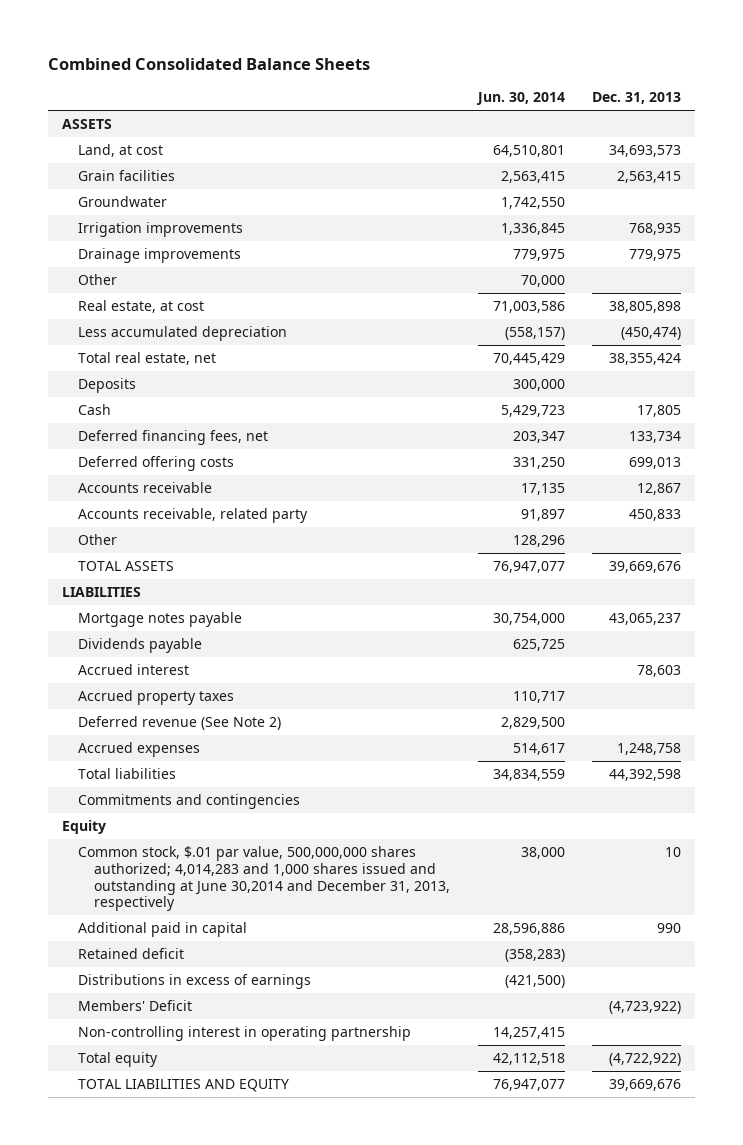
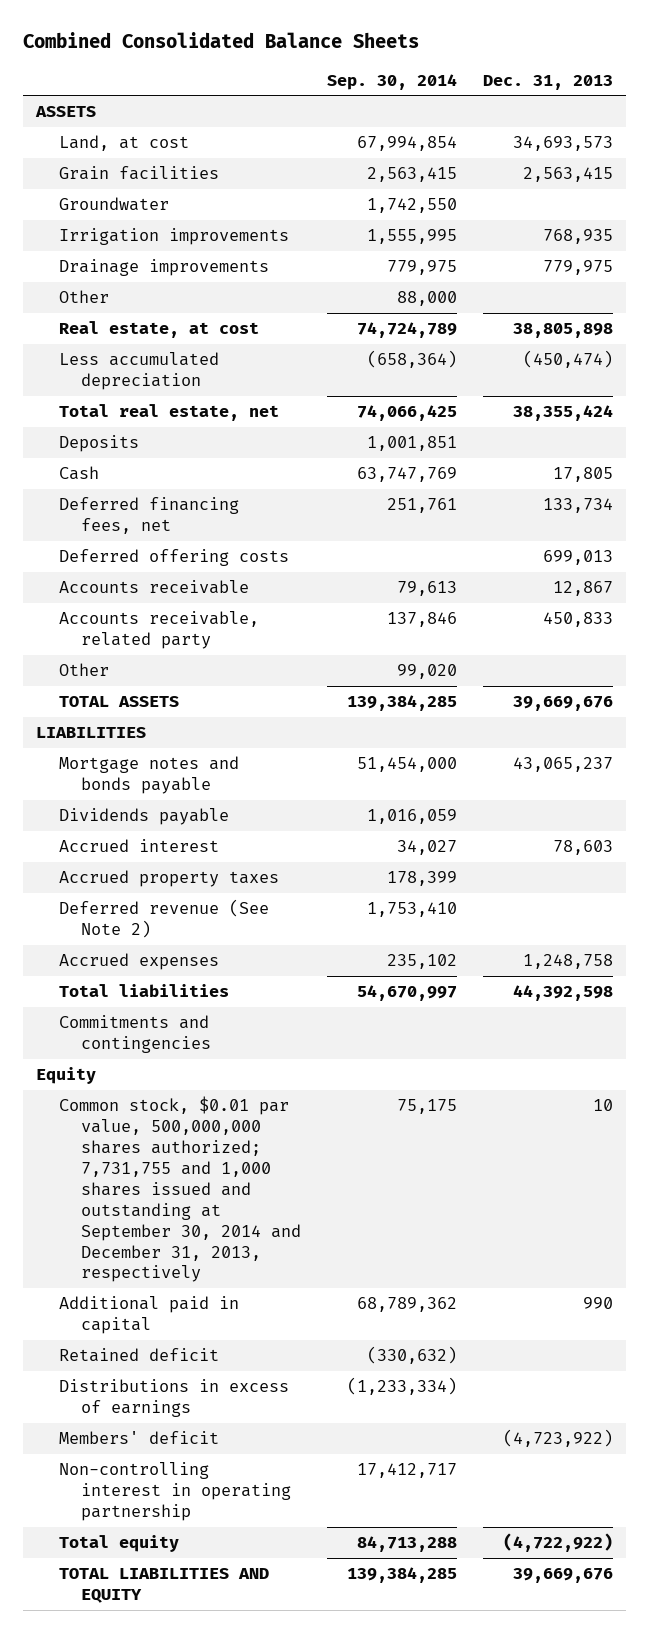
[475,92,565,106] Jun. 30, 2014 -> none
none -> [327,73,458,90] Sep. 30, 2014
[78,612,243,628] Mortgage notes payable -> [58,756,239,794] Mortgage notes and bonds payable
[78,846,451,912] Common stock, $.01 par value, 500,000,000 shares authorized; 4,014,283 and 1,000 shares issued and outstanding at June 30,2014 and December 31, 2013, respectively -> [58,1096,302,1283] Common stock, $0.01 par value, 500,000,000 shares authorized; 7,731,755 and 1,000 shares issued and outstanding at September 30, 2014 and December 31, 2013, respectively
[78,1000,193,1012] Members' Deficit -> [58,1431,219,1445] Members' deficit

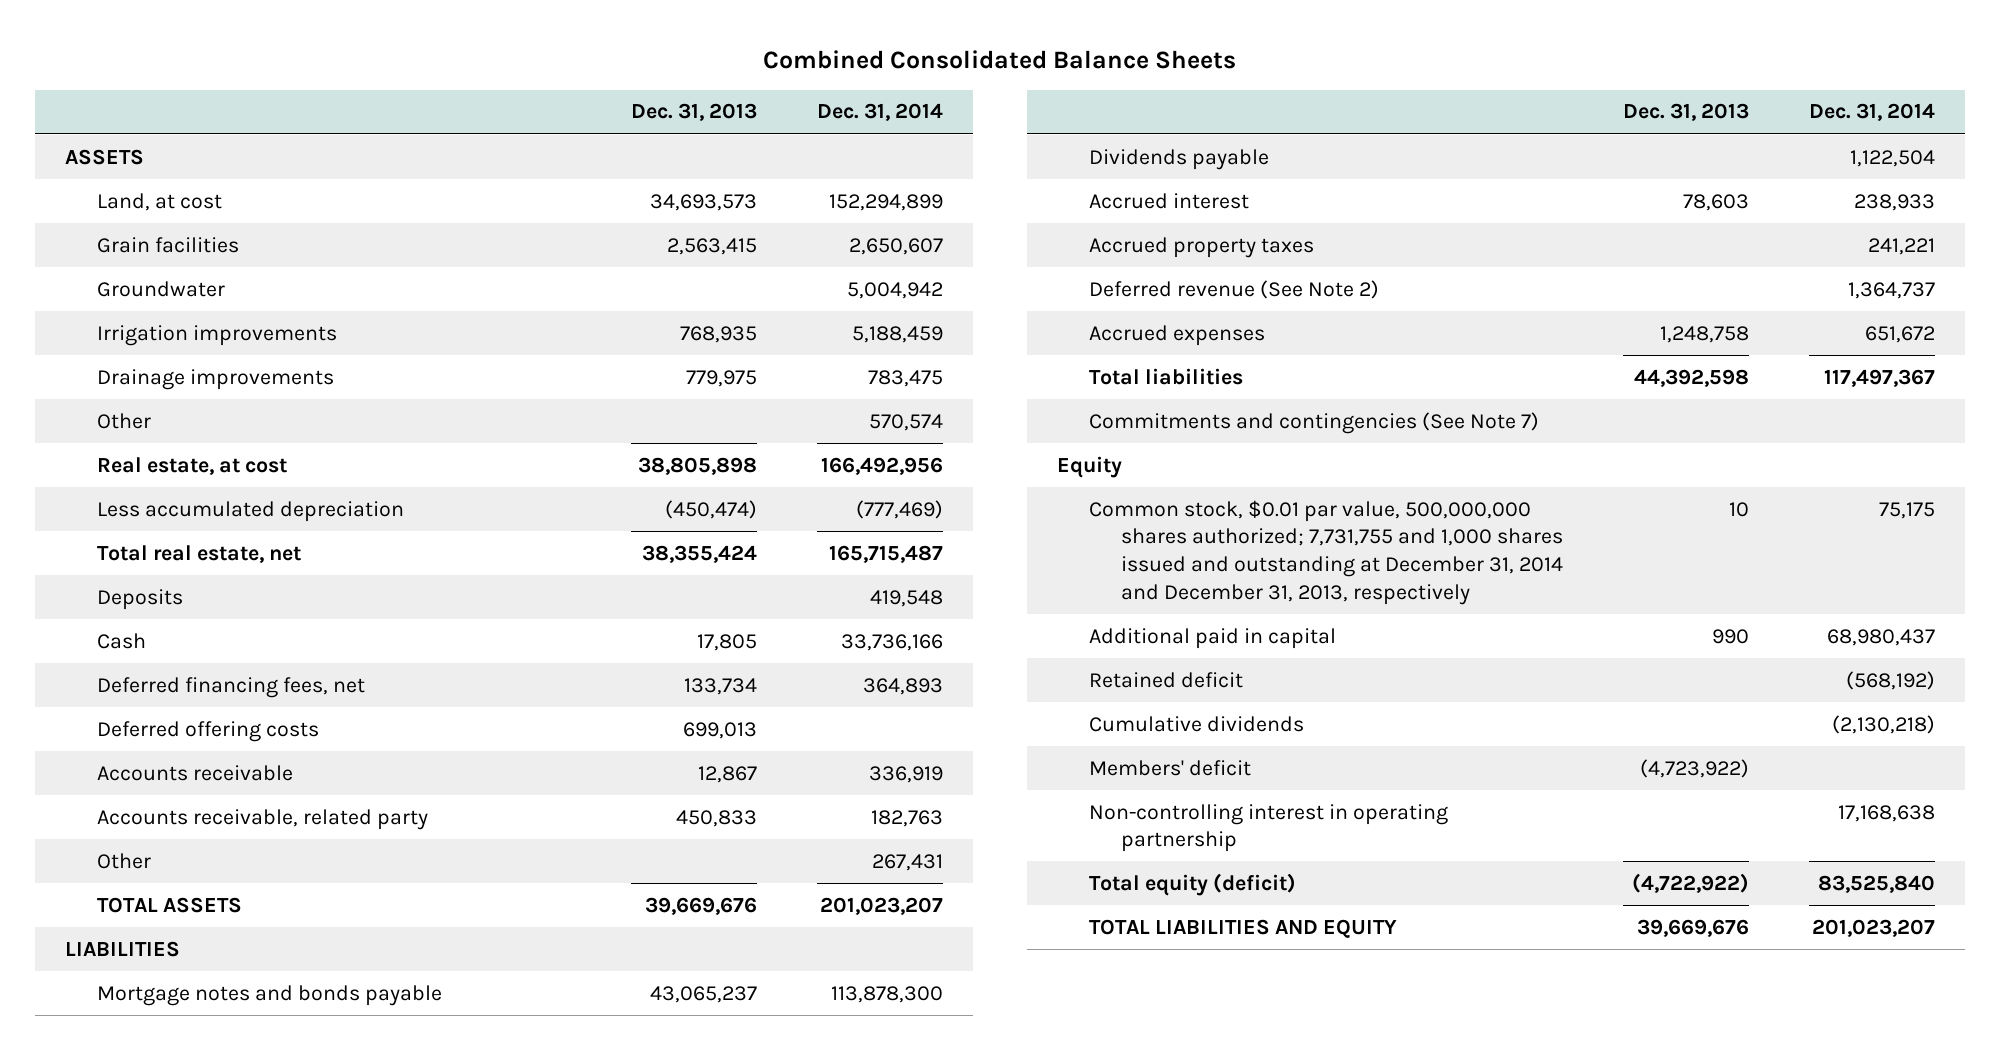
[327,73,458,90] Sep. 30, 2014 -> none
none -> [816,103,943,122] Dec. 31, 2014
[58,1015,212,1053] Commitments and contingencies -> [1088,411,1539,434] Commitments and contingencies (See Note 7)
[58,1096,302,1283] Common stock, $0.01 par value, 500,000,000 shares authorized; 7,731,755 and 1,000 shares issued and outstanding at September 30, 2014 and December 31, 2013, respectively -> [1088,499,1564,605] Common stock, $0.01 par value, 500,000,000 shares authorized; 7,731,755 and 1,000 shares issued and outstanding at December 31, 2014 and December 31, 2013, respectively
[58,1379,289,1417] Distributions in excess of earnings -> none
none -> [1088,715,1304,732] Cumulative dividends
[58,1535,179,1553] Total equity -> [1088,872,1296,896] Total equity (deficit)

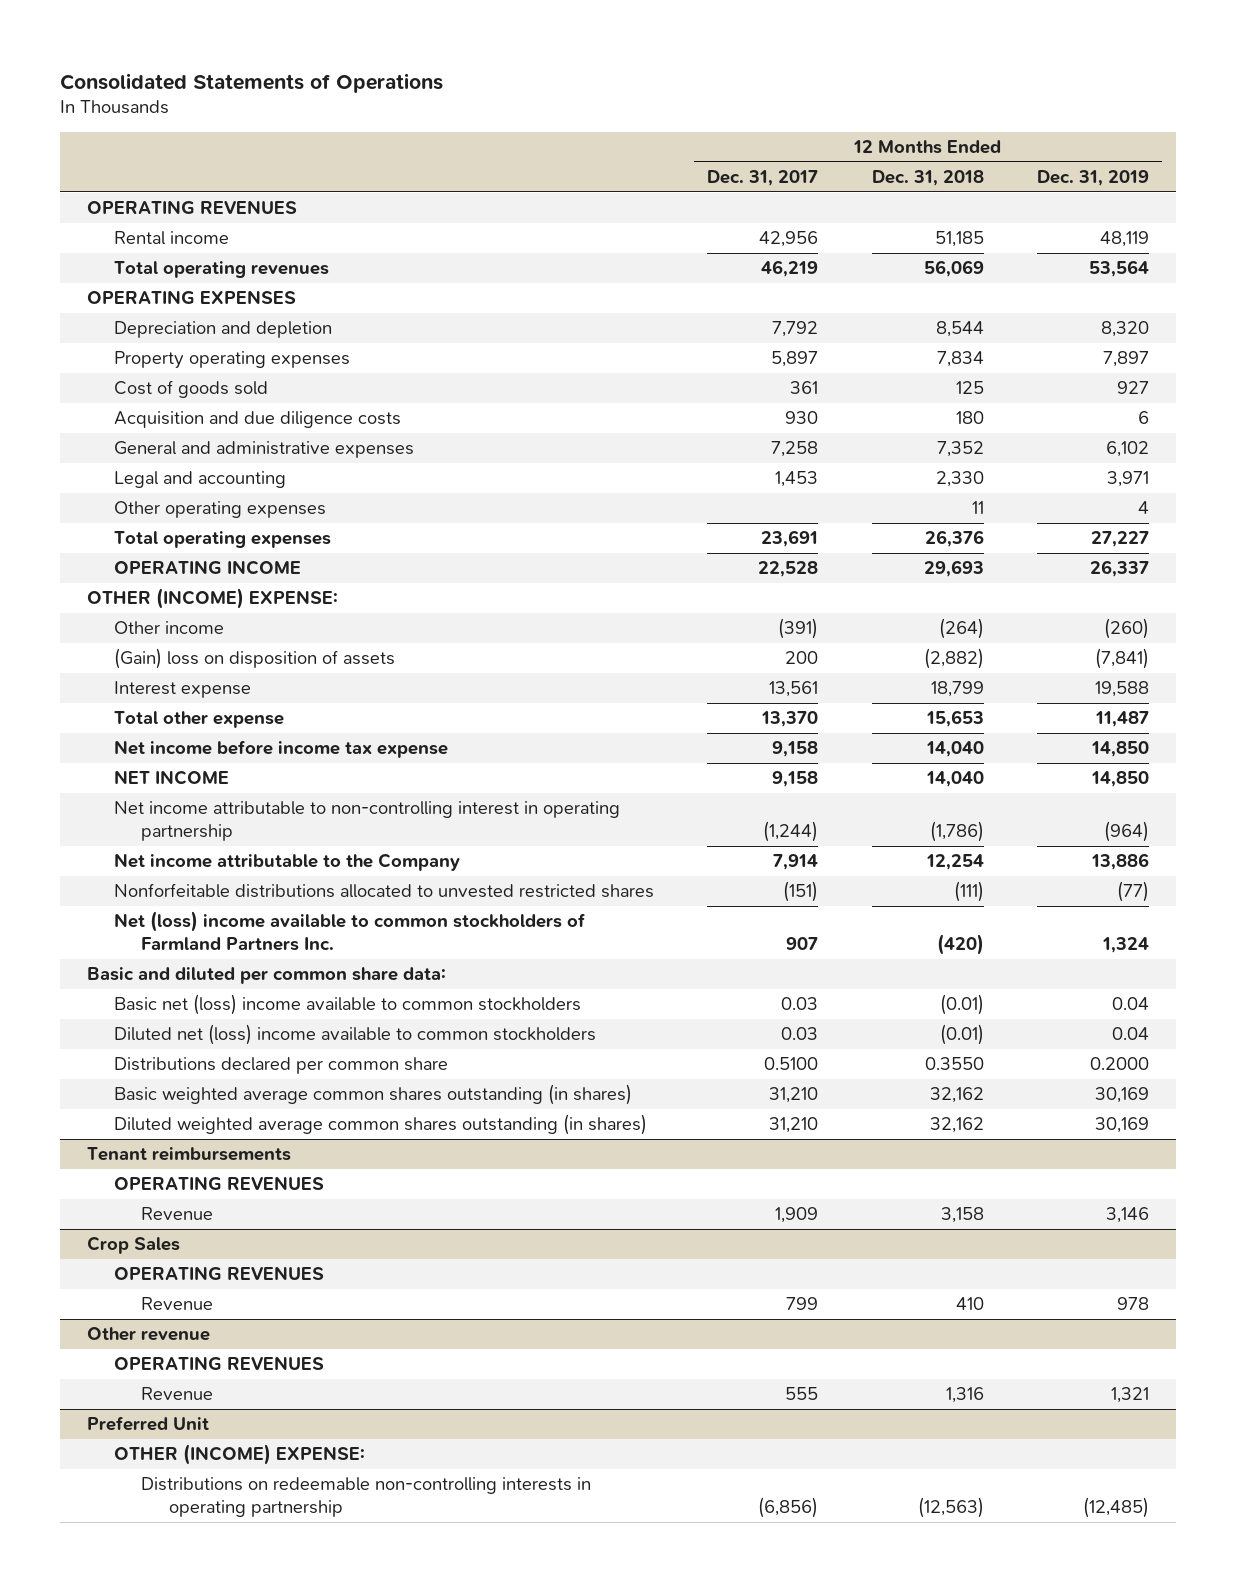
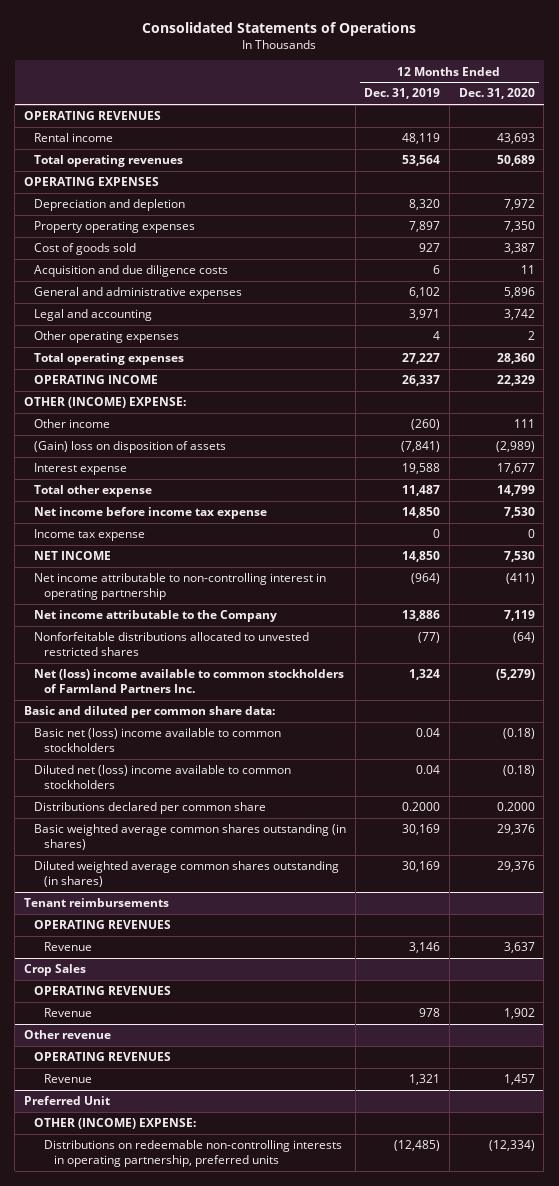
[707,169,819,186] Dec. 31, 2017 -> none
[871,169,984,186] Dec. 31, 2018 -> none
none -> [458,88,535,100] Dec. 31, 2020
none -> [34,529,146,542] Income tax expense
[141,1477,592,1518] Distributions on redeemable non-controlling interests in operating partnership -> [44,1140,343,1168] Distributions on redeemable non-controlling interests in operating partnership, preferred units

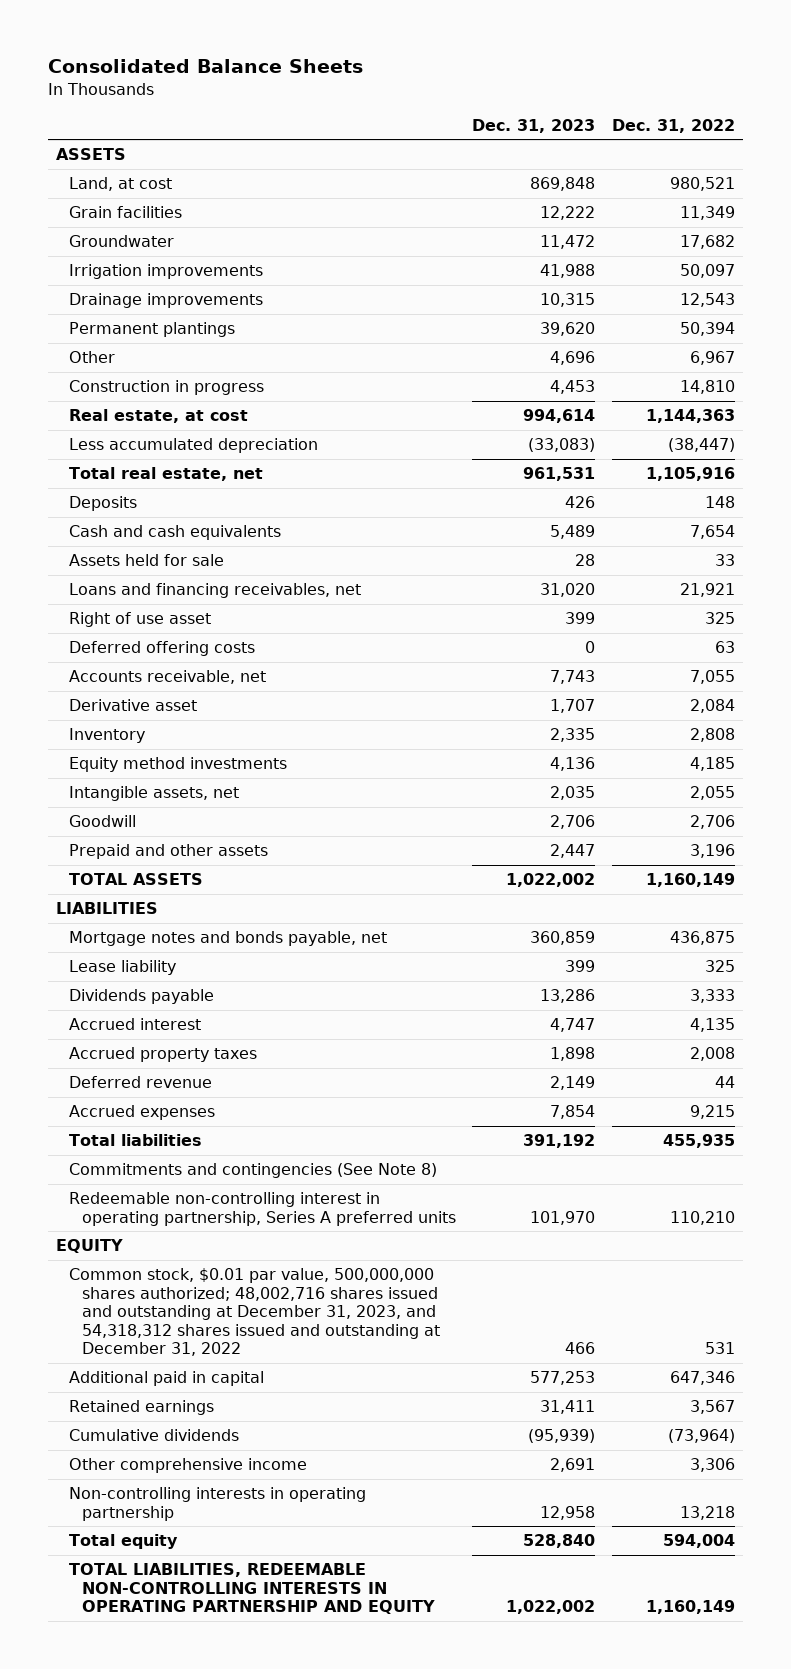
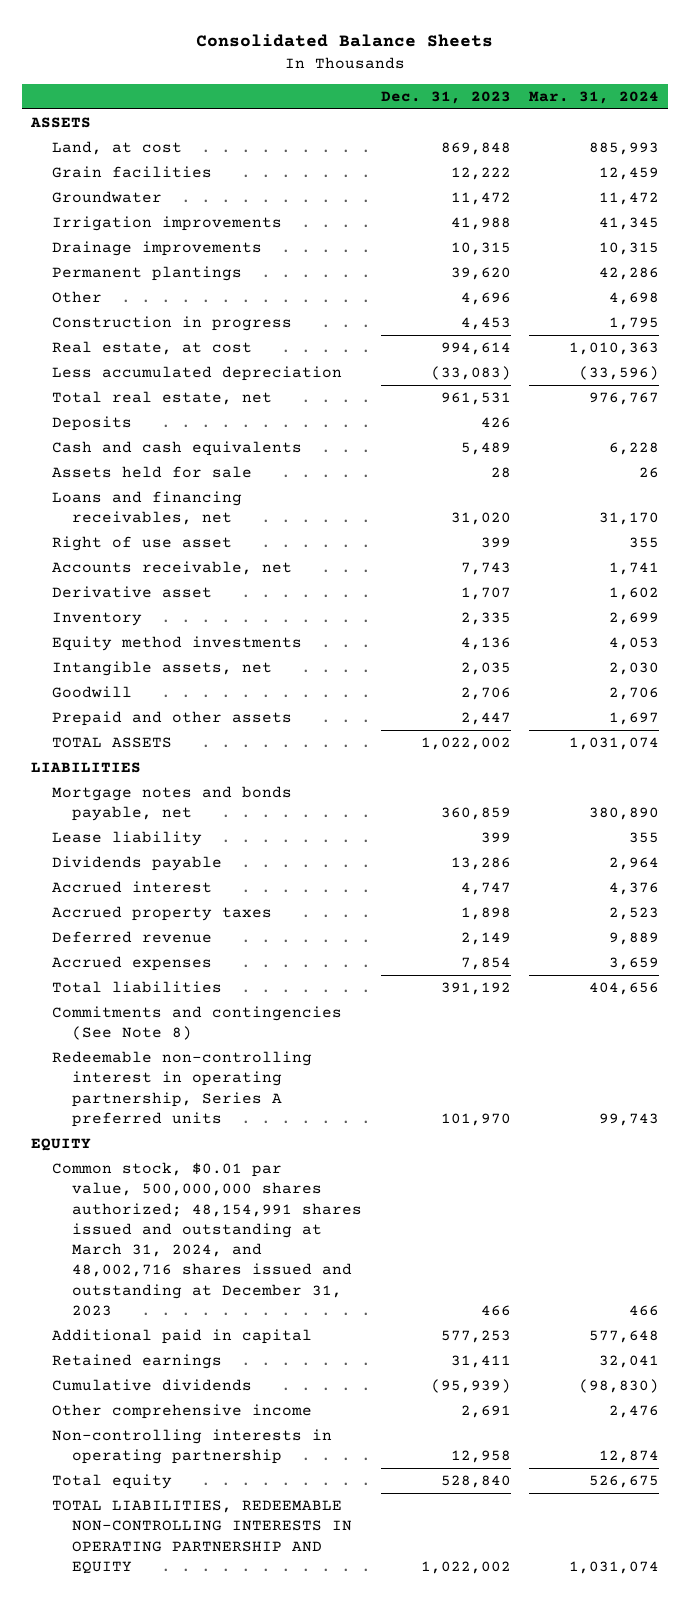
[611,118,735,133] Dec. 31, 2022 -> none
none -> [529,90,660,104] Mar. 31, 2024
[68,641,255,657] Deferred offering costs -> none
[68,1268,440,1357] Common stock, $0.01 par value, 500,000,000 shares authorized; 48,002,716 shares issued and outstanding at December 31, 2023, and 54,318,312 shares issued and outstanding at December 31, 2022 -> [51,1162,363,1317] Common stock, $0.01 par value, 500,000,000 shares authorized; 48,154,991 shares issued and outstanding at March 31, 2024, and 48,002,716 shares issued and outstanding at December 31, 2023

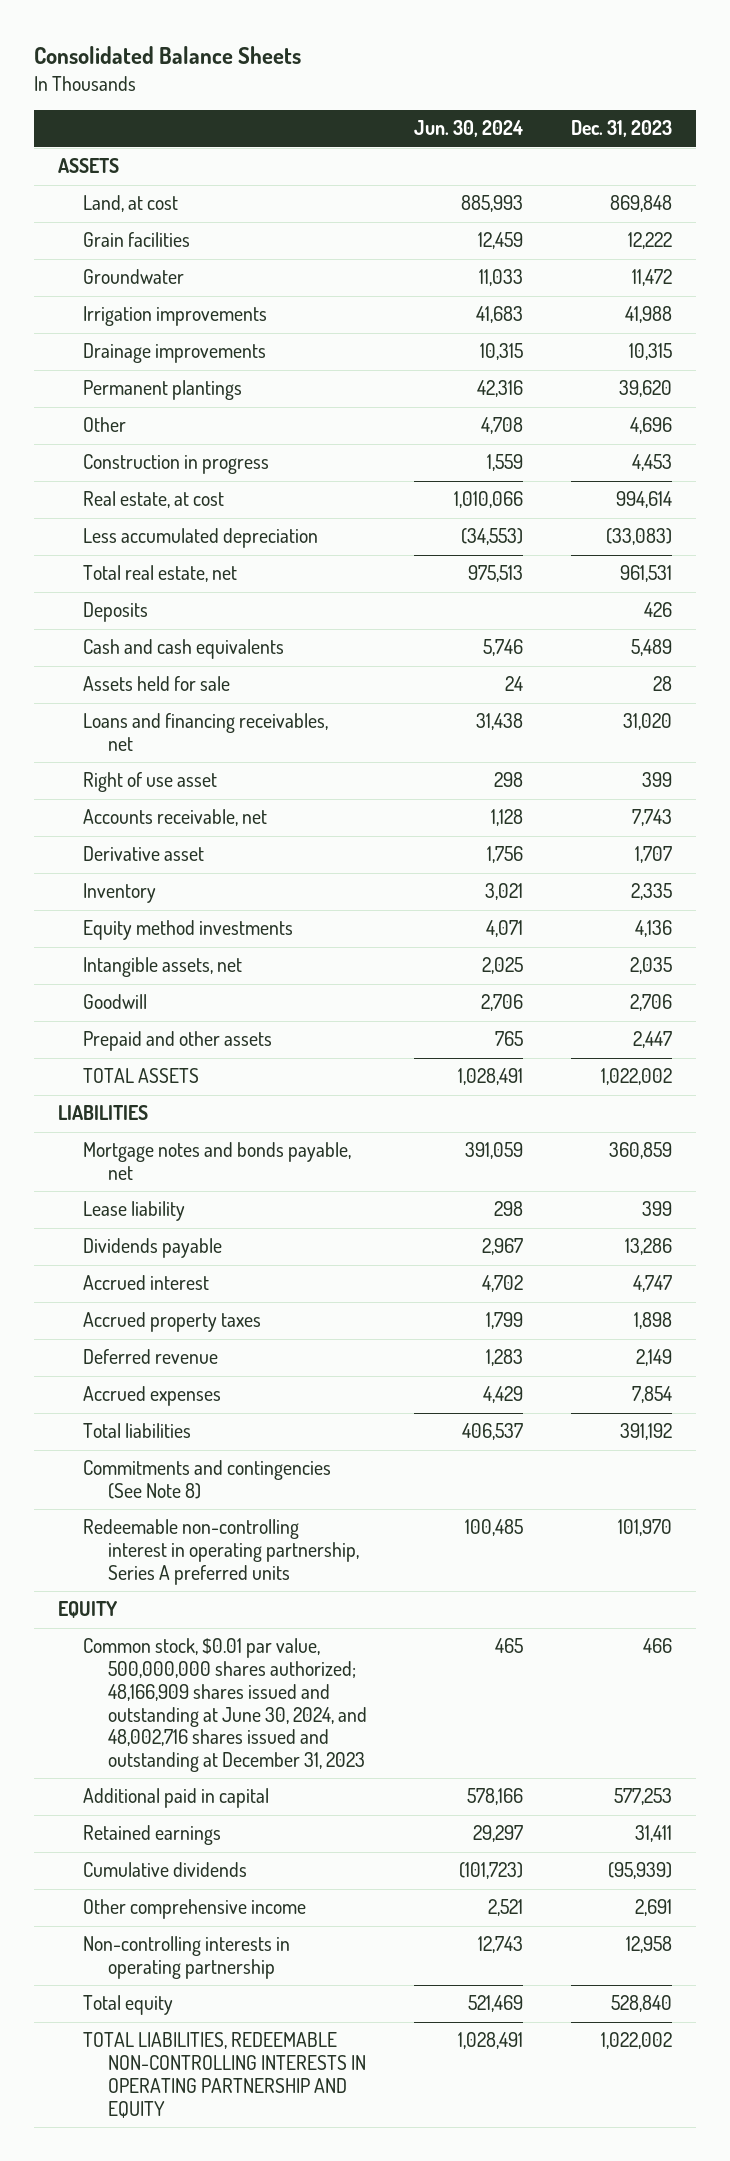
[529,90,660,104] Mar. 31, 2024 -> none
none -> [414,120,524,138] Jun. 30, 2024
[51,1162,363,1317] Common stock, $0.01 par value, 500,000,000 shares authorized; 48,154,991 shares issued and outstanding at March 31, 2024, and 48,002,716 shares issued and outstanding at December 31, 2023 -> [82,1638,367,1773] Common stock, $0.01 par value, 500,000,000 shares authorized; 48,166,909 shares issued and outstanding at June 30, 2024, and 48,002,716 shares issued and outstanding at December 31, 2023

